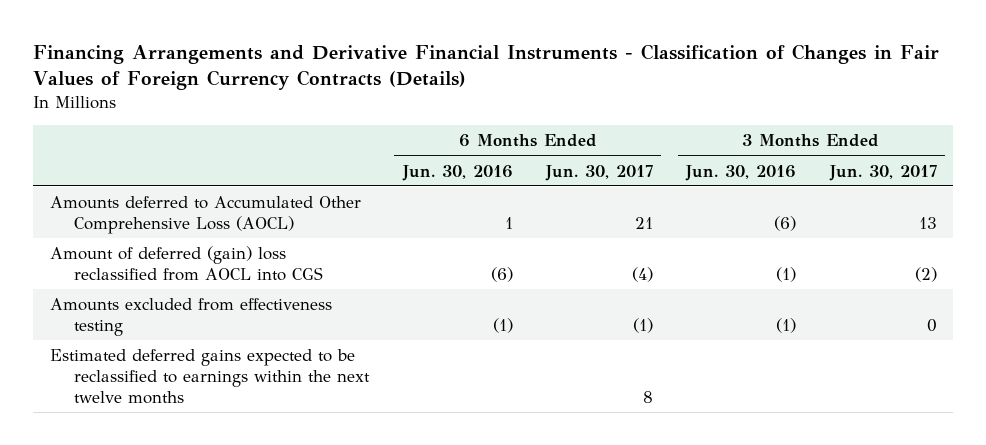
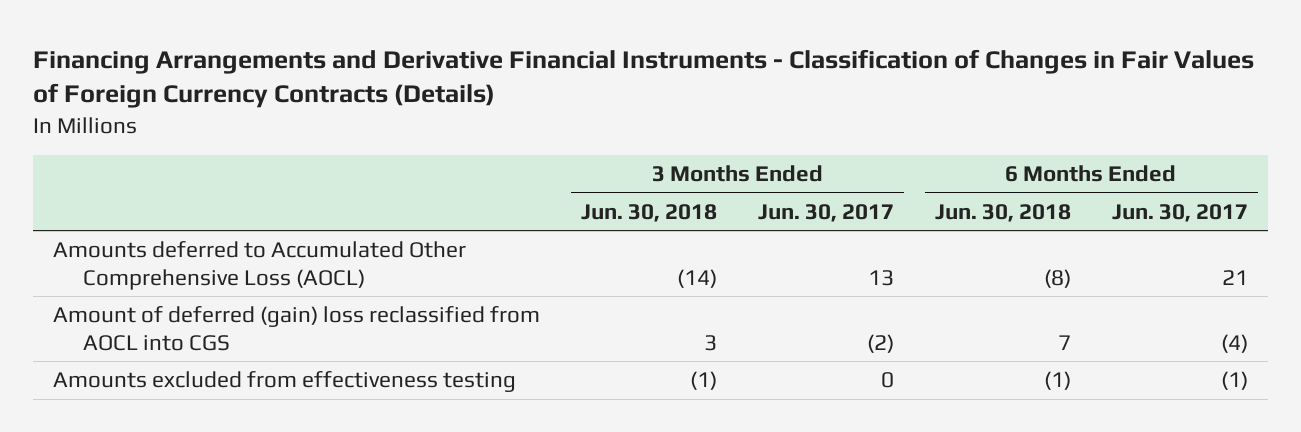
[401,164,513,181] Jun. 30, 2016 -> none
[685,164,797,181] Jun. 30, 2016 -> none
none -> [581,203,718,222] Jun. 30, 2018
none -> [934,203,1071,222] Jun. 30, 2018
[49,349,371,404] Estimated deferred gains expected to be reclassified to earnings within the next twelve months -> none

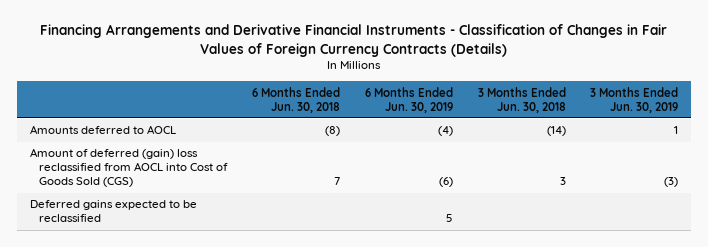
[758,203,895,222] Jun. 30, 2017 -> none
[1111,203,1248,222] Jun. 30, 2017 -> none
none -> [364,86,453,113] 6 Months Ended Jun. 30, 2019
none -> [590,86,679,113] 3 Months Ended Jun. 30, 2019
[53,371,517,393] Amounts excluded from effectiveness testing -> none
[53,241,467,290] Amounts deferred to Accumulated Other Comprehensive Loss (AOCL) -> [29,125,176,135] Amounts deferred to AOCL
[53,306,541,351] Amount of deferred (gain) loss reclassified from AOCL into CGS -> [29,148,229,188] Amount of deferred (gain) loss reclassified from AOCL into Cost of Goods Sold (CGS)
none -> [29,200,197,223] Deferred gains expected to be reclassified

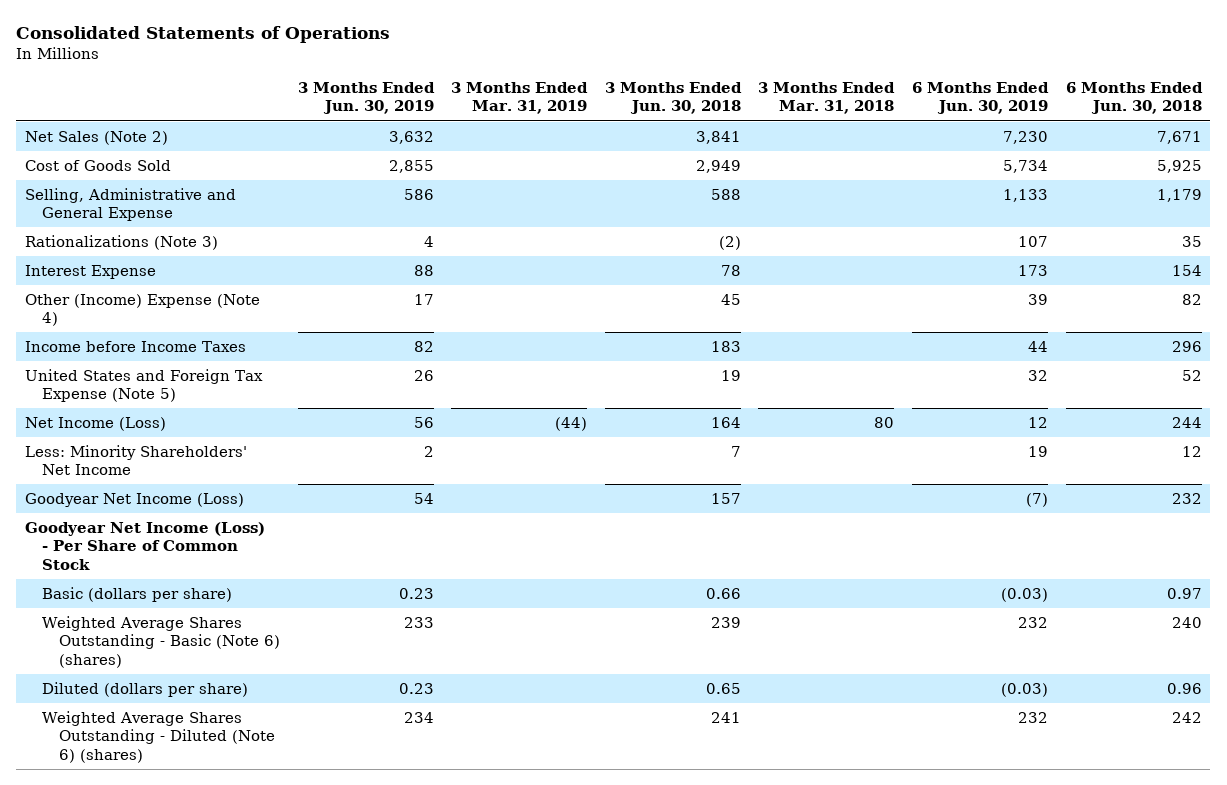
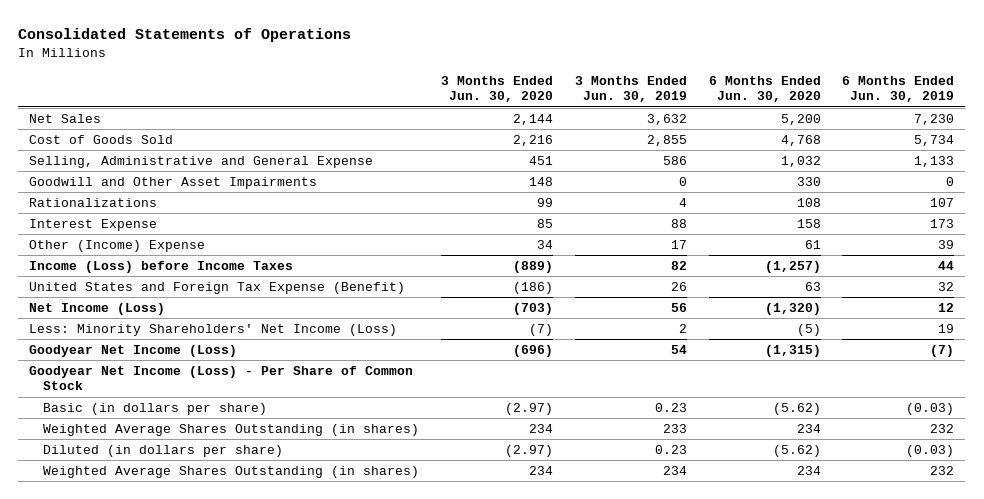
[451,81,589,115] 3 Months Ended Mar. 31, 2019 -> none
[604,81,742,115] 3 Months Ended Jun. 30, 2018 -> none
[758,81,896,115] 3 Months Ended Mar. 31, 2018 -> none
[1065,81,1203,115] 6 Months Ended Jun. 30, 2018 -> none
none -> [440,75,553,103] 3 Months Ended Jun. 30, 2020
none -> [708,75,821,103] 6 Months Ended Jun. 30, 2020
[25,130,169,145] Net Sales (Note 2) -> [29,114,102,124] Net Sales
none -> [29,177,318,190] Goodwill and Other Asset Impairments
[25,234,219,250] Rationalizations (Note 3) -> [29,198,158,208] Rationalizations
[25,293,261,327] Other (Income) Expense (Note 4) -> [29,240,206,253] Other (Income) Expense
[25,340,247,352] Income before Income Taxes -> [29,261,294,274] Income (Loss) before Income Taxes
[25,368,264,403] United States and Foreign Tax Expense (Note 5) -> [29,282,406,295] United States and Foreign Tax Expense (Benefit)
[25,444,248,476] Less: Minority Shareholders' Net Income -> [29,324,398,337] Less: Minority Shareholders' Net Income (Loss)
[42,586,233,602] Basic (dollars per share) -> [42,403,267,416] Basic (in dollars per share)
[42,615,281,669] Weighted Average Shares Outstanding - Basic (Note 6) (shares) -> [42,424,419,437] Weighted Average Shares Outstanding (in shares)
[42,681,249,697] Diluted (dollars per share) -> [42,445,283,458] Diluted (in dollars per share)
[42,710,276,764] Weighted Average Shares Outstanding - Diluted (Note 6) (shares) -> [42,466,419,479] Weighted Average Shares Outstanding (in shares)

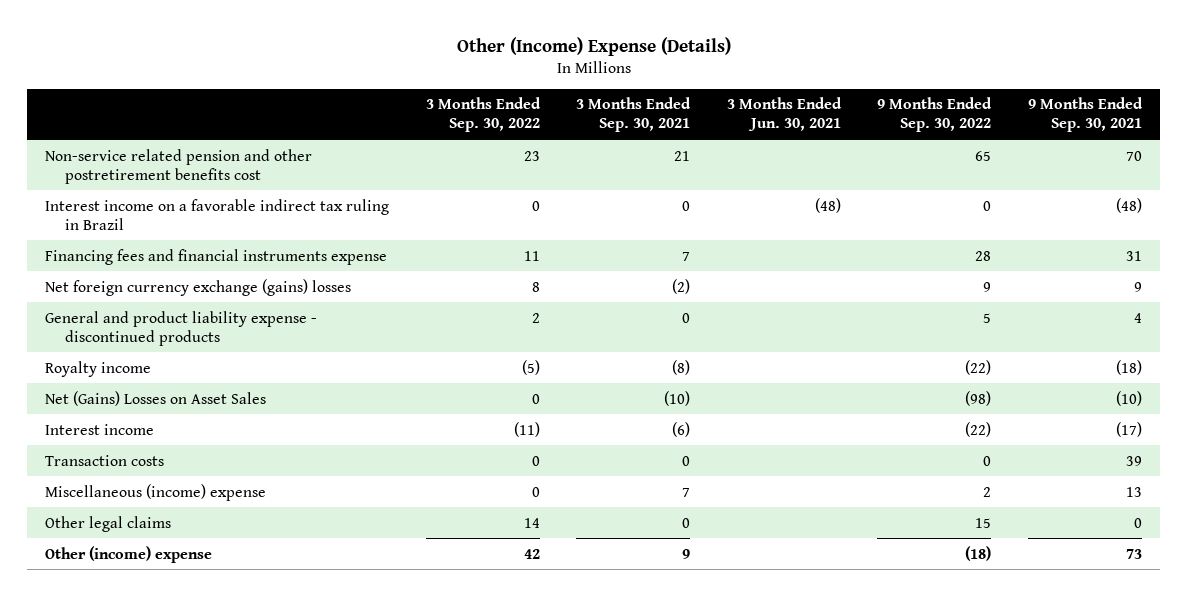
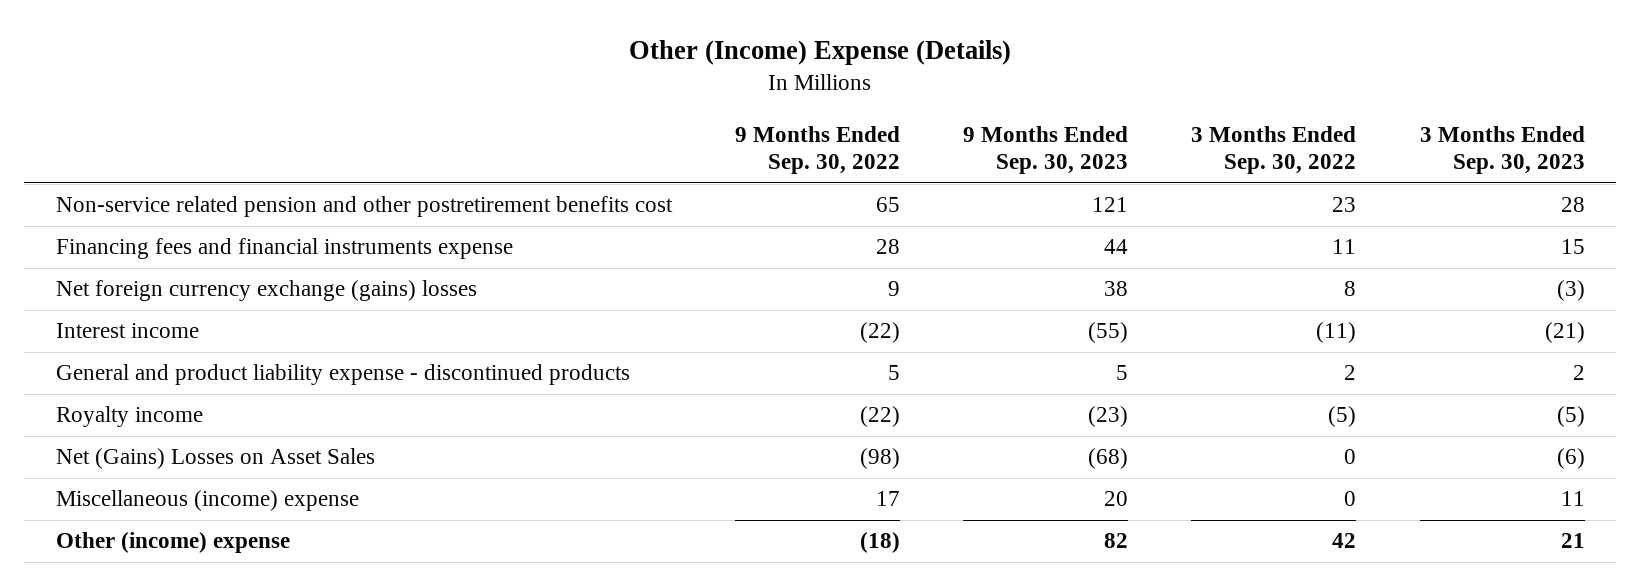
[576,97,692,133] 3 Months Ended Sep. 30, 2021 -> none
[726,97,842,132] 3 Months Ended Jun. 30, 2021 -> none
[1027,97,1143,133] 9 Months Ended Sep. 30, 2021 -> none
none -> [963,125,1129,175] 9 Months Ended Sep. 30, 2023
none -> [1419,125,1585,175] 3 Months Ended Sep. 30, 2023
[45,198,390,230] Interest income on a favorable indirect tax ruling in Brazil -> none
[45,423,155,435] Interest income -> [55,323,199,339] Interest income
[45,454,165,466] Transaction costs -> none
[45,515,172,532] Other legal claims -> none
[983,486,992,497] 2 -> [875,491,900,507] 17

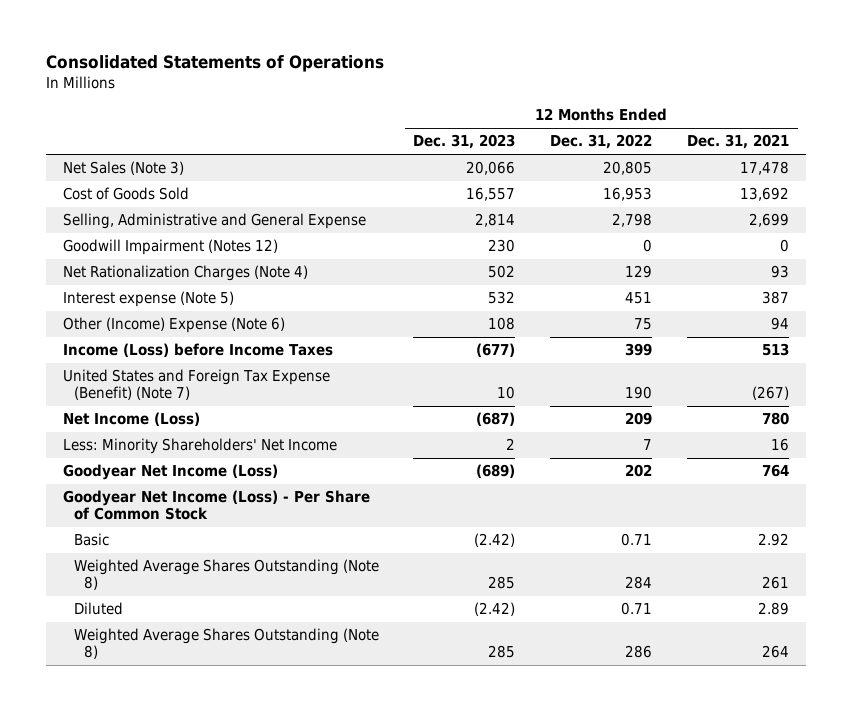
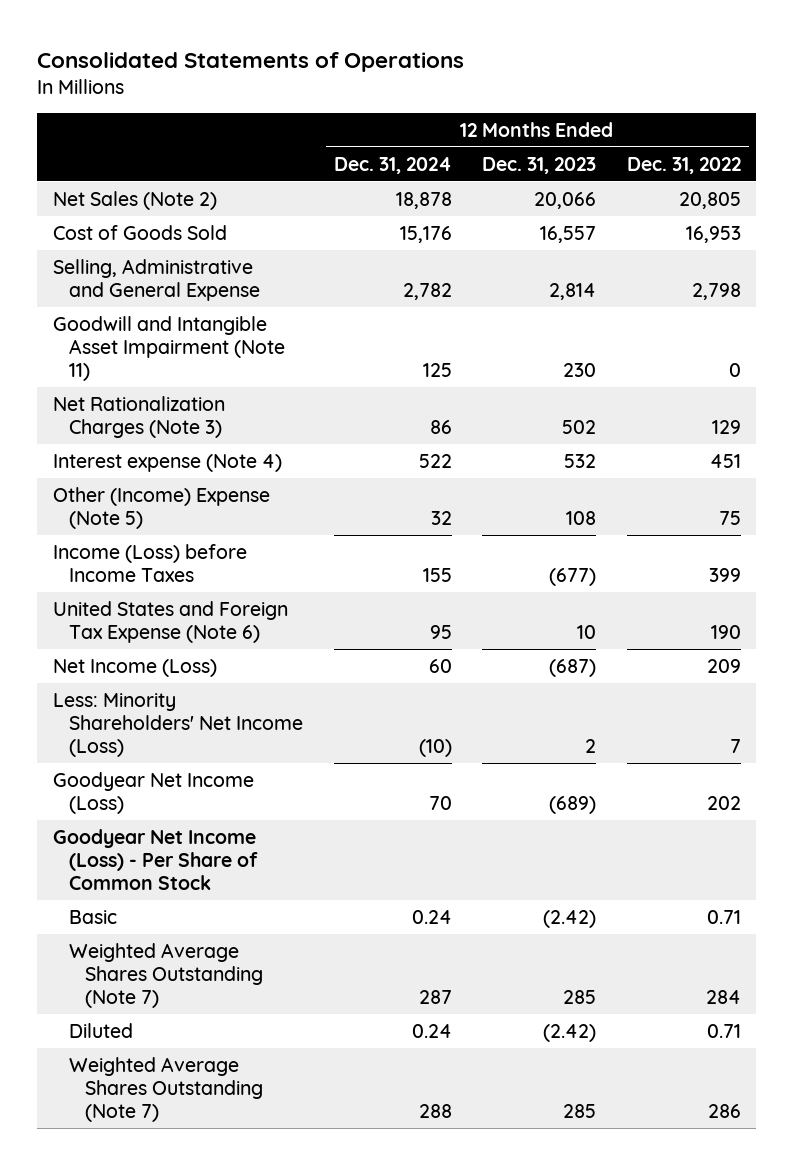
[686,134,789,150] Dec. 31, 2021 -> none
none -> [333,156,452,174] Dec. 31, 2024
[63,161,185,176] Net Sales (Note 3) -> [52,190,217,210] Net Sales (Note 2)
[63,239,279,256] Goodwill Impairment (Notes 12) -> none
none -> [52,315,285,381] Goodwill and Intangible Asset Impairment (Note 11)
[63,265,309,282] Net Rationalization Charges (Note 4) -> [52,395,225,438] Net Rationalization Charges (Note 3)
[63,291,235,308] Interest expense (Note 5) -> [52,453,282,472] Interest expense (Note 4)
[63,317,286,334] Other (Income) Expense (Note 6) -> [52,486,270,529] Other (Income) Expense (Note 5)
[63,369,331,401] United States and Foreign Tax Expense (Benefit) (Note 7) -> [52,600,288,643] United States and Foreign Tax Expense (Note 6)
[63,438,338,455] Less: Minority Shareholders' Net Income -> [52,692,303,757] Less: Minority Shareholders' Net Income (Loss)
[73,559,379,591] Weighted Average Shares Outstanding (Note 8) -> [68,942,264,1008] Weighted Average Shares Outstanding (Note 7)
[73,628,379,660] Weighted Average Shares Outstanding (Note 8) -> [68,1056,264,1122] Weighted Average Shares Outstanding (Note 7)

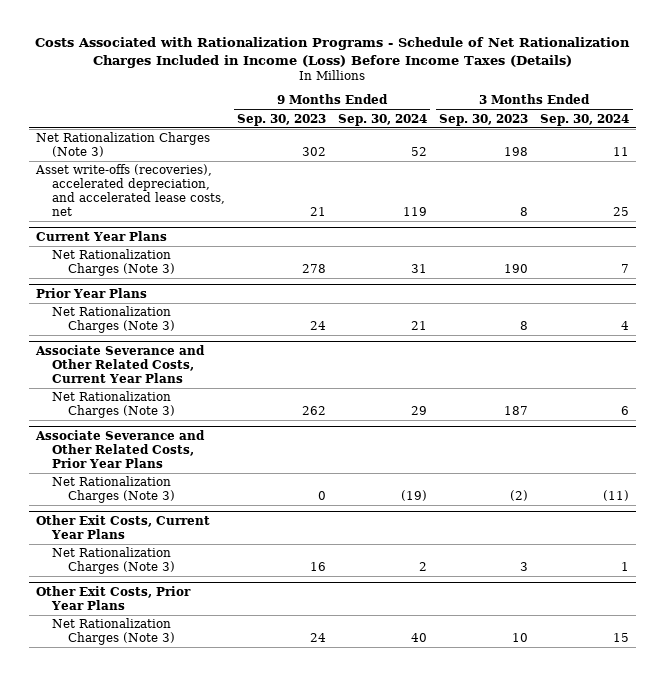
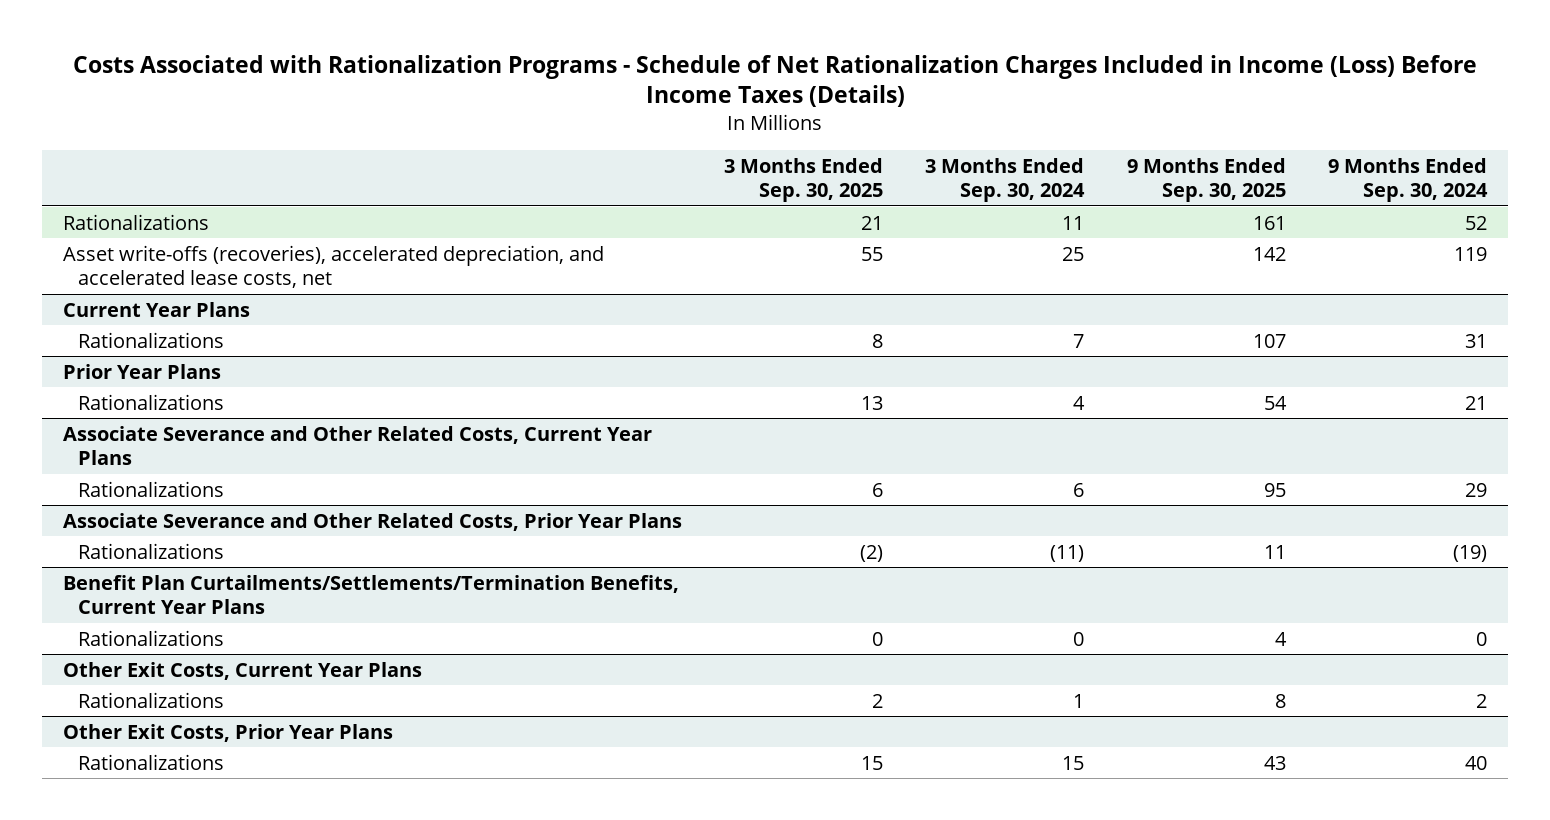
[236,113,326,126] Sep. 30, 2023 -> none
[439,113,529,126] Sep. 30, 2023 -> none
none -> [724,157,884,203] 3 Months Ended Sep. 30, 2025
none -> [1126,157,1286,203] 9 Months Ended Sep. 30, 2025
[35,132,210,158] Net Rationalization Charges (Note 3) -> [62,213,209,230] Rationalizations
[51,249,176,277] Net Rationalization Charges (Note 3) -> [77,331,224,348] Rationalizations
[51,306,176,334] Net Rationalization Charges (Note 3) -> [77,393,224,410] Rationalizations
[51,391,176,419] Net Rationalization Charges (Note 3) -> [77,480,224,497] Rationalizations
[51,476,176,504] Net Rationalization Charges (Note 3) -> [77,542,224,559] Rationalizations
none -> [62,574,679,615] Benefit Plan Curtailments/Settlements/Termination Benefits, Current Year Plans
none -> [77,629,224,646] Rationalizations
[51,547,176,575] Net Rationalization Charges (Note 3) -> [77,691,224,708] Rationalizations
[51,618,176,646] Net Rationalization Charges (Note 3) -> [77,753,224,770] Rationalizations

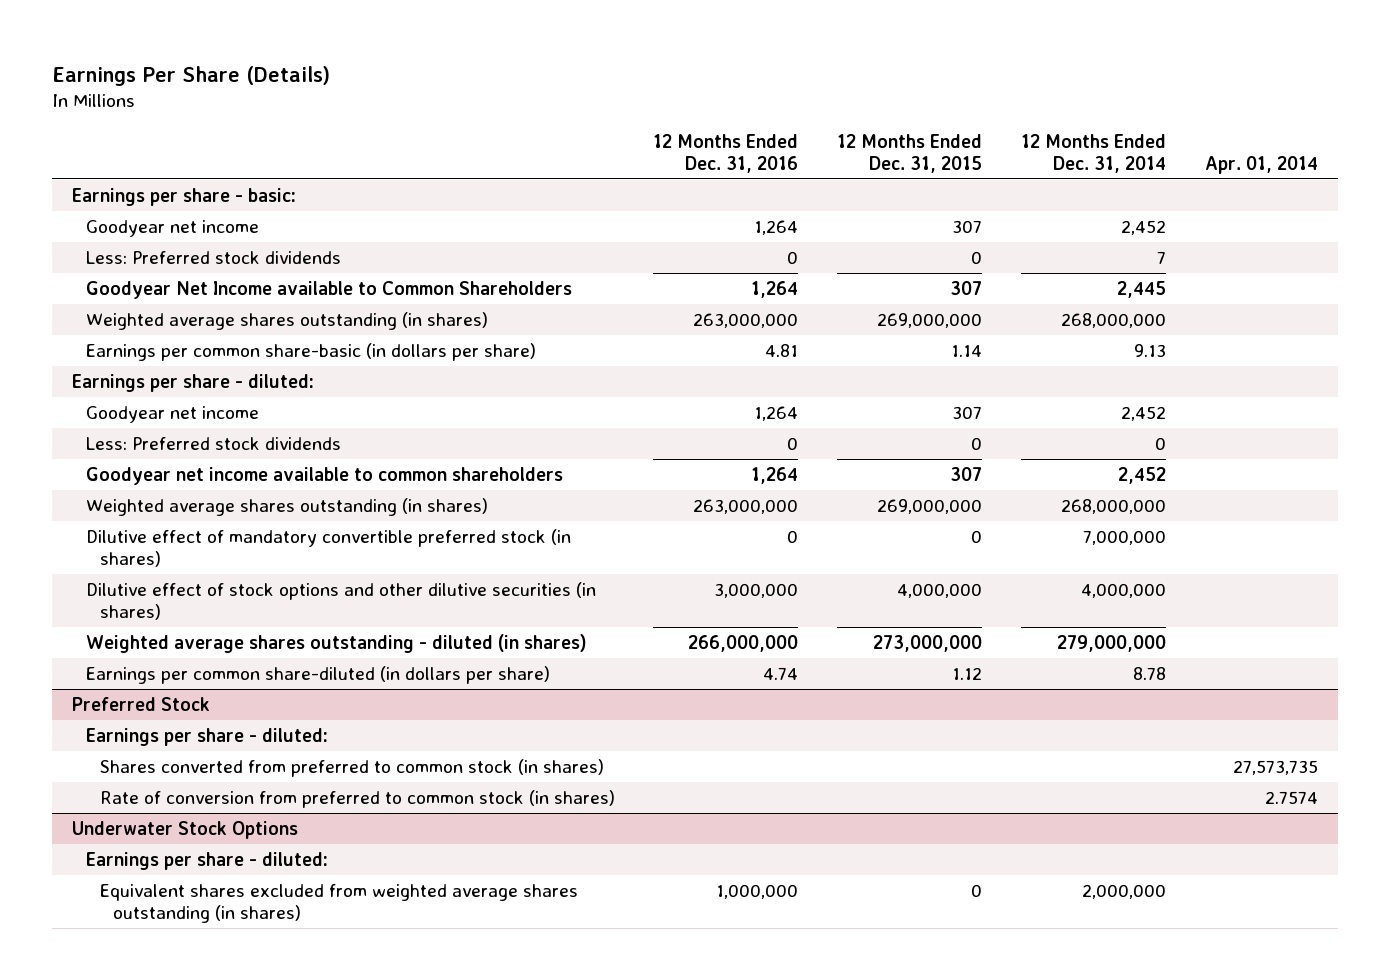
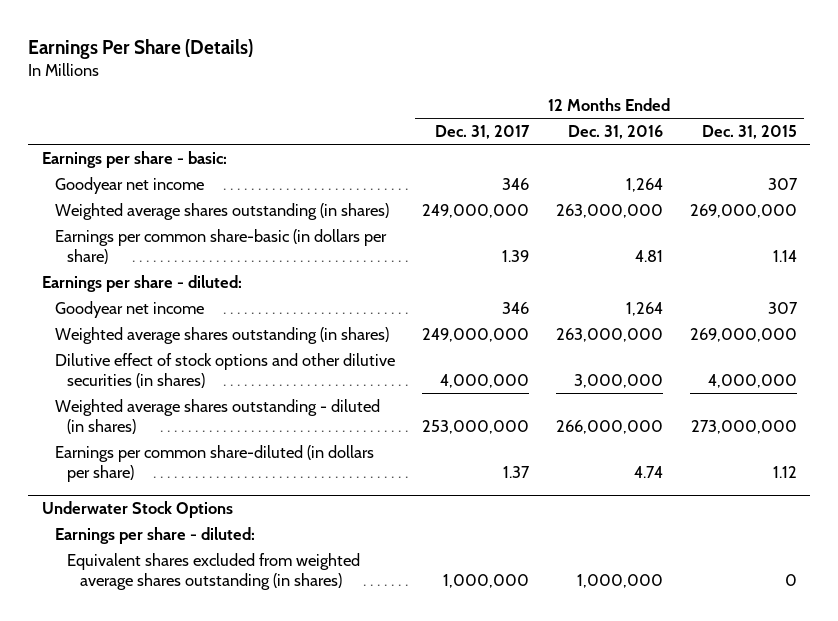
[1021,133,1167,174] 12 Months Ended Dec. 31, 2014 -> none
[1205,156,1319,175] Apr. 01, 2014 -> none
none -> [434,125,530,140] Dec. 31, 2017
[85,250,341,264] Less: Preferred stock dividends -> none
[85,280,572,299] Goodyear Net Income available to Common Shareholders -> none
[85,436,341,450] Less: Preferred stock dividends -> none
[85,466,563,485] Goodyear net income available to common shareholders -> none
[85,528,571,567] Dilutive effect of mandatory convertible preferred stock (in shares) -> none
[71,696,210,711] Preferred Stock -> none
[85,727,328,746] Earnings per share - diluted: -> none
[99,758,604,777] Shares converted from preferred to common stock (in shares) -> none
[99,789,615,808] Rate of conversion from preferred to common stock (in shares) -> none

